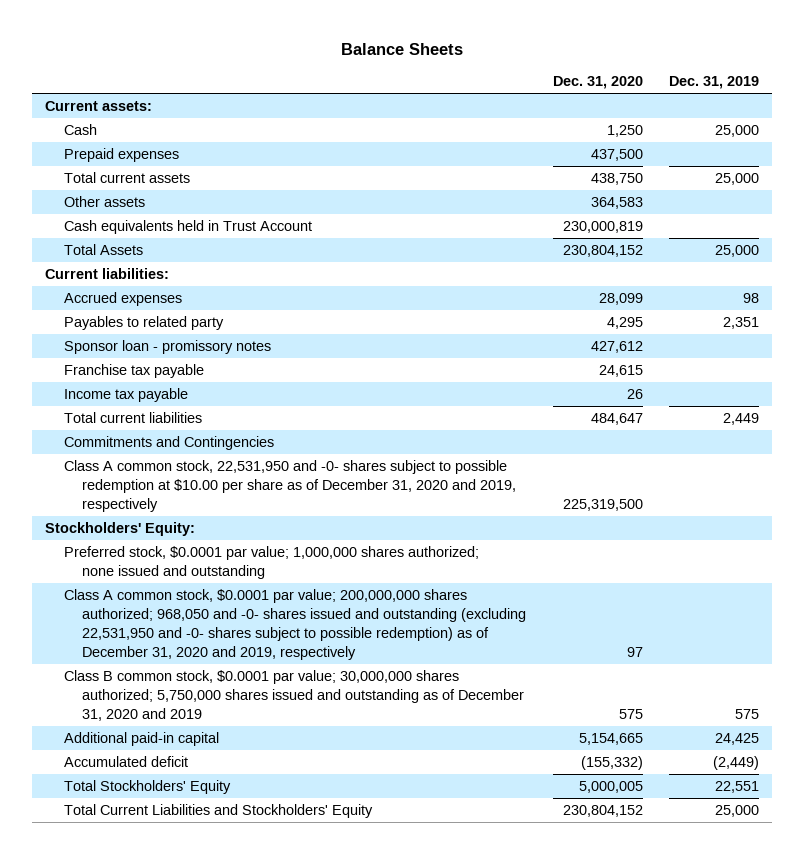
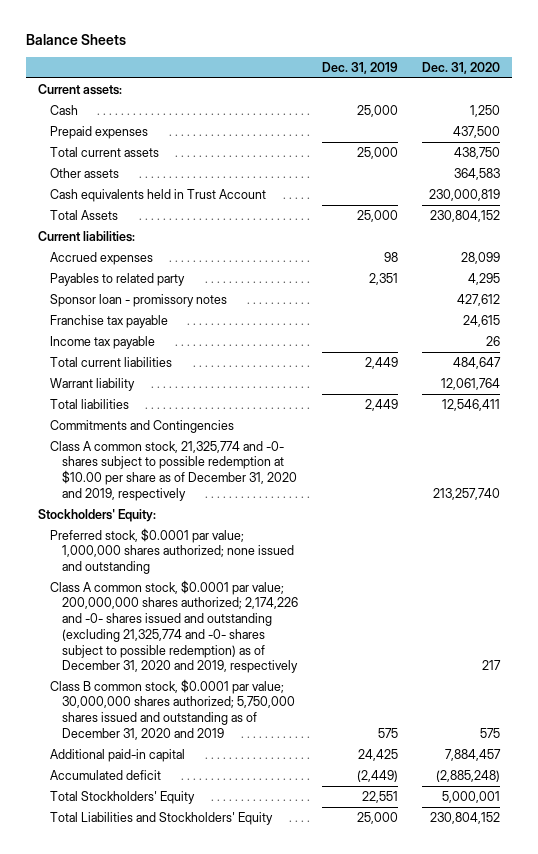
none -> [49,377,135,391] Warrant liability
none -> [49,398,129,409] Total liabilities
[63,459,517,512] Class A common stock, 22,531,950 and -0- shares subject to possible redemption at $10.00 per share as of December 31, 2020 and 2019, respectively -> [49,440,297,501] Class A common stock, 21,325,774 and -0- shares subject to possible redemption at $10.00 per share as of December 31, 2020 and 2019, respectively
[562,498,643,511] 225,319,500 -> [432,487,500,500] 213,257,740
[63,588,527,660] Class A common stock, $0.0001 par value; 200,000,000 shares authorized; 968,050 and -0- shares issued and outstanding (excluding 22,531,950 and -0- shares subject to possible redemption) as of December 31, 2020 and 2019, respectively -> [49,579,298,674] Class A common stock, $0.0001 par value; 200,000,000 shares authorized; 2,174,226 and -0- shares issued and outstanding (excluding 21,325,774 and -0- shares subject to possible redemption) as of December 31, 2020 and 2019, respectively
[626,646,643,657] 97 -> [481,660,501,671] 217
[578,732,643,745] 5,154,665 -> [444,748,501,761] 7,884,457
[580,755,643,770] (155,332) -> [435,769,500,782] (2,885,248)
[578,780,643,793] 5,000,005 -> [441,790,500,803] 5,000,001
[63,803,373,818] Total Current Liabilities and Stockholders' Equity -> [49,811,273,825] Total Liabilities and Stockholders' Equity

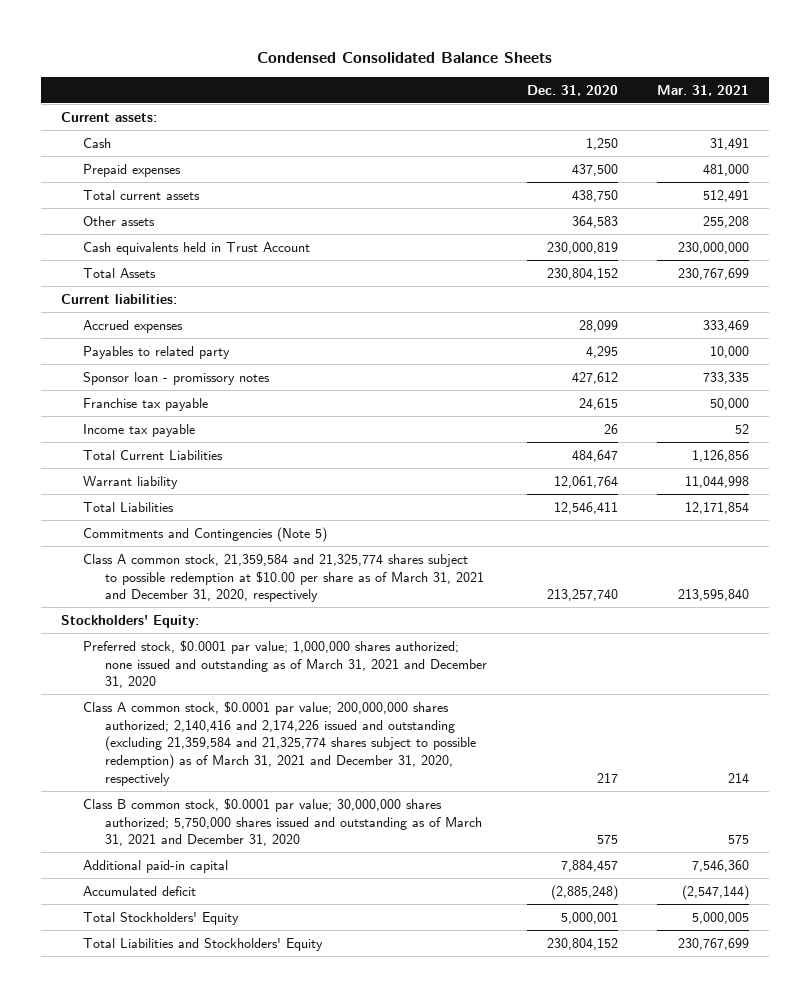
[25,34,126,46] Balance Sheets -> [256,52,552,64] Condensed Consolidated Balance Sheets
[321,62,398,75] Dec. 31, 2019 -> none
none -> [656,84,749,96] Mar. 31, 2021
[49,356,172,367] Total current liabilities -> [83,449,224,460] Total Current Liabilities
[49,398,129,409] Total liabilities -> [83,501,175,512] Total Liabilities
[49,419,234,433] Commitments and Contingencies -> [83,526,328,542] Commitments and Contingencies (Note 5)
[49,440,297,501] Class A common stock, 21,325,774 and -0- shares subject to possible redemption at $10.00 per share as of December 31, 2020 and 2019, respectively -> [83,553,485,603] Class A common stock, 21,359,584 and 21,325,774 shares subject to possible redemption at $10.00 per share as of March 31, 2021 and December 31, 2020, respectively
[49,527,294,575] Preferred stock, $0.0001 par value; 1,000,000 shares authorized; none issued and outstanding -> [83,639,488,689] Preferred stock, $0.0001 par value; 1,000,000 shares authorized; none issued and outstanding as of March 31, 2021 and December 31, 2020
[49,579,298,674] Class A common stock, $0.0001 par value; 200,000,000 shares authorized; 2,174,226 and -0- shares issued and outstanding (excluding 21,325,774 and -0- shares subject to possible redemption) as of December 31, 2020 and 2019, respectively -> [83,700,477,787] Class A common stock, $0.0001 par value; 200,000,000 shares authorized; 2,140,416 and 2,174,226 issued and outstanding (excluding 21,359,584 and 21,325,774 shares subject to possible redemption) as of March 31, 2021 and December 31, 2020, respectively
[49,678,295,740] Class B common stock, $0.0001 par value; 30,000,000 shares authorized; 5,750,000 shares issued and outstanding as of December 31, 2020 and 2019 -> [83,797,483,847] Class B common stock, $0.0001 par value; 30,000,000 shares authorized; 5,750,000 shares issued and outstanding as of March 31, 2021 and December 31, 2020

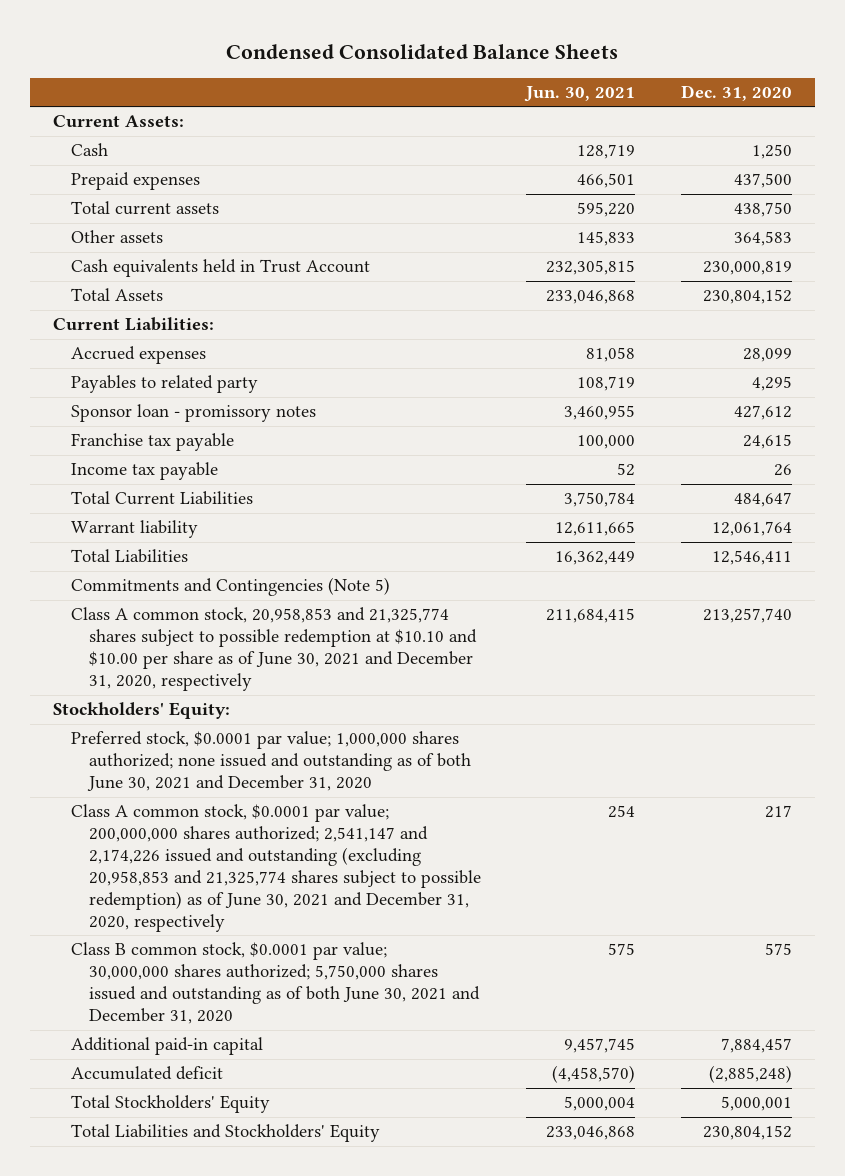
[656,84,749,96] Mar. 31, 2021 -> none
none -> [524,86,636,103] Jun. 30, 2021
[60,111,157,122] Current assets: -> [52,115,184,129] Current Assets:
[60,293,177,304] Current liabilities: -> [52,317,214,332] Current Liabilities:
[83,553,485,603] Class A common stock, 21,359,584 and 21,325,774 shares subject to possible redemption at $10.00 per share as of March 31, 2021 and December 31, 2020, respectively -> [70,607,477,692] Class A common stock, 20,958,853 and 21,325,774 shares subject to possible redemption at $10.10 and $10.00 per share as of June 30, 2021 and December 31, 2020, respectively
[83,639,488,689] Preferred stock, $0.0001 par value; 1,000,000 shares authorized; none issued and outstanding as of March 31, 2021 and December 31, 2020 -> [70,731,471,792] Preferred stock, $0.0001 par value; 1,000,000 shares authorized; none issued and outstanding as of both June 30, 2021 and December 31, 2020
[83,700,477,787] Class A common stock, $0.0001 par value; 200,000,000 shares authorized; 2,140,416 and 2,174,226 issued and outstanding (excluding 21,359,584 and 21,325,774 shares subject to possible redemption) as of March 31, 2021 and December 31, 2020, respectively -> [70,804,481,933] Class A common stock, $0.0001 par value; 200,000,000 shares authorized; 2,541,147 and 2,174,226 issued and outstanding (excluding 20,958,853 and 21,325,774 shares subject to possible redemption) as of June 30, 2021 and December 31, 2020, respectively
[83,797,483,847] Class B common stock, $0.0001 par value; 30,000,000 shares authorized; 5,750,000 shares issued and outstanding as of March 31, 2021 and December 31, 2020 -> [70,942,480,1025] Class B common stock, $0.0001 par value; 30,000,000 shares authorized; 5,750,000 shares issued and outstanding as of both June 30, 2021 and December 31, 2020

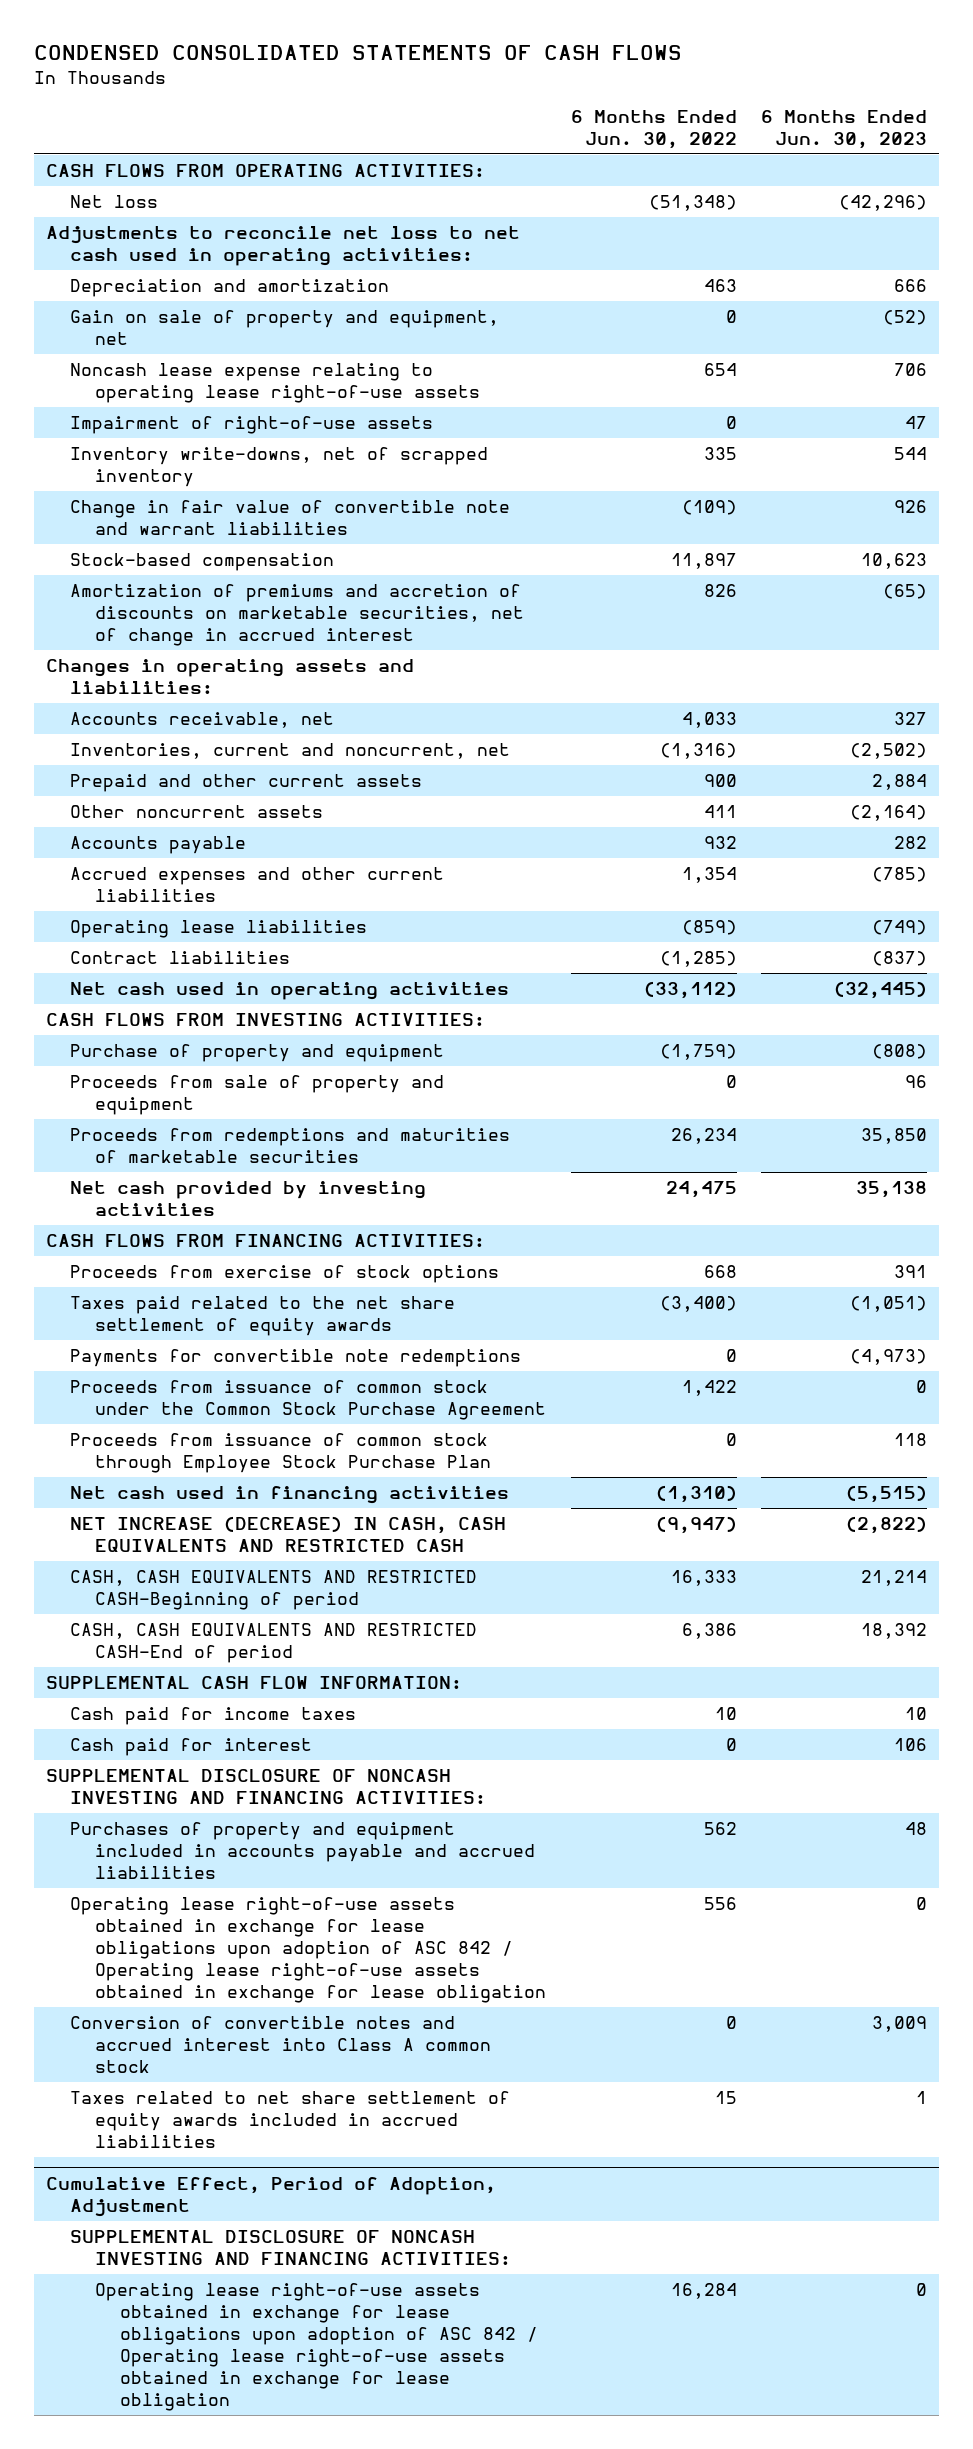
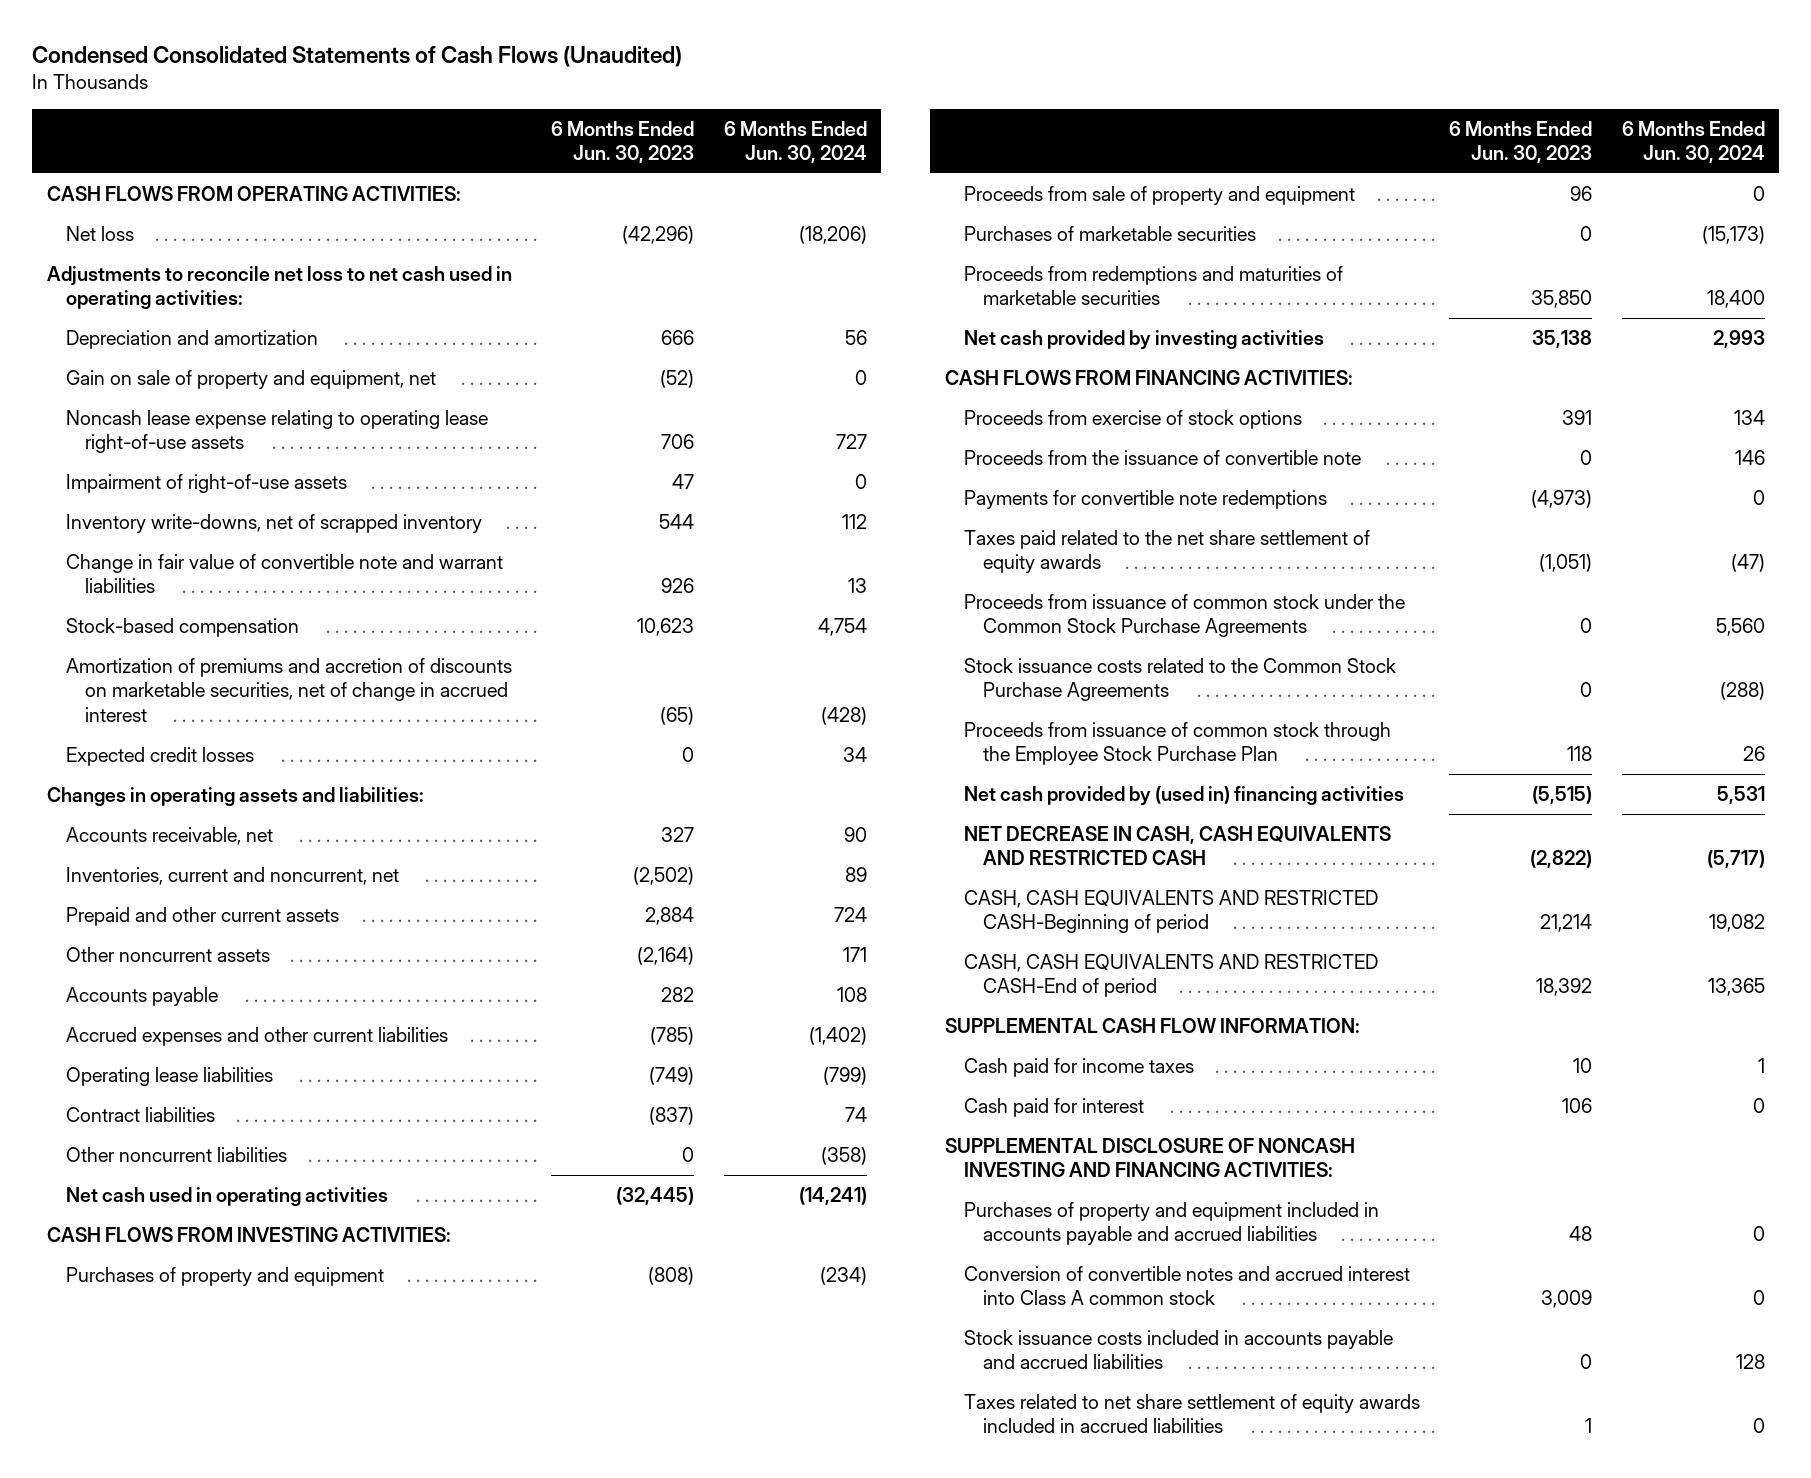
[33,45,682,61] CONDENSED CONSOLIDATED STATEMENTS OF CASH FLOWS -> [32,45,683,67] Condensed Consolidated Statements of Cash Flows (Unaudited)
[570,110,737,150] 6 Months Ended Jun. 30, 2022 -> none
none -> [723,120,867,164] 6 Months Ended Jun. 30, 2024
none -> [66,747,255,767] Expected credit losses
none -> [66,1147,288,1163] Other noncurrent liabilities
[70,1043,445,1062] Purchase of property and equipment -> [66,1267,385,1287] Purchases of property and equipment
none -> [964,226,1257,242] Purchases of marketable securities
none -> [964,450,1362,466] Proceeds from the issuance of convertible note
[70,1295,456,1336] Taxes paid related to the net share settlement of equity awards -> [964,530,1371,574] Taxes paid related to the net share settlement of equity awards
[70,1379,547,1420] Proceeds from issuance of common stock under the Common Stock Purchase Agreement -> [964,594,1406,638] Proceeds from issuance of common stock under the Common Stock Purchase Agreements
none -> [964,658,1397,702] Stock issuance costs related to the Common Stock Purchase Agreements
[70,1432,492,1473] Proceeds from issuance of common stock through Employee Stock Purchase Plan -> [964,722,1392,766] Proceeds from issuance of common stock through the Employee Stock Purchase Plan
[70,1485,510,1504] Net cash used in financing activities -> [964,786,1405,806] Net cash provided by (used in) financing activities
[70,1515,507,1552] NET INCREASE (DECREASE) IN CASH, CASH EQUIVALENTS AND RESTRICTED CASH -> [964,826,1392,866] NET DECREASE IN CASH, CASH EQUIVALENTS AND RESTRICTED CASH
[70,1896,547,2003] Operating lease right-of-use assets obtained in exchange for lease obligations upon adoption of ASC 842 / Operating lease right-of-use assets obtained in exchange for lease obligation -> none
none -> [964,1330,1394,1370] Stock issuance costs included in accounts payable and accrued liabilities
[45,2176,496,2217] Cumulative Effect, Period of Adoption, Adjustment -> none
[70,2229,512,2265] SUPPLEMENTAL DISCLOSURE OF NONCASH INVESTING AND FINANCING ACTIVITIES: -> none
[95,2282,539,2411] Operating lease right-of-use assets obtained in exchange for lease obligations upon adoption of ASC 842 / Operating lease right-of-use assets obtained in exchange for lease obligation -> none

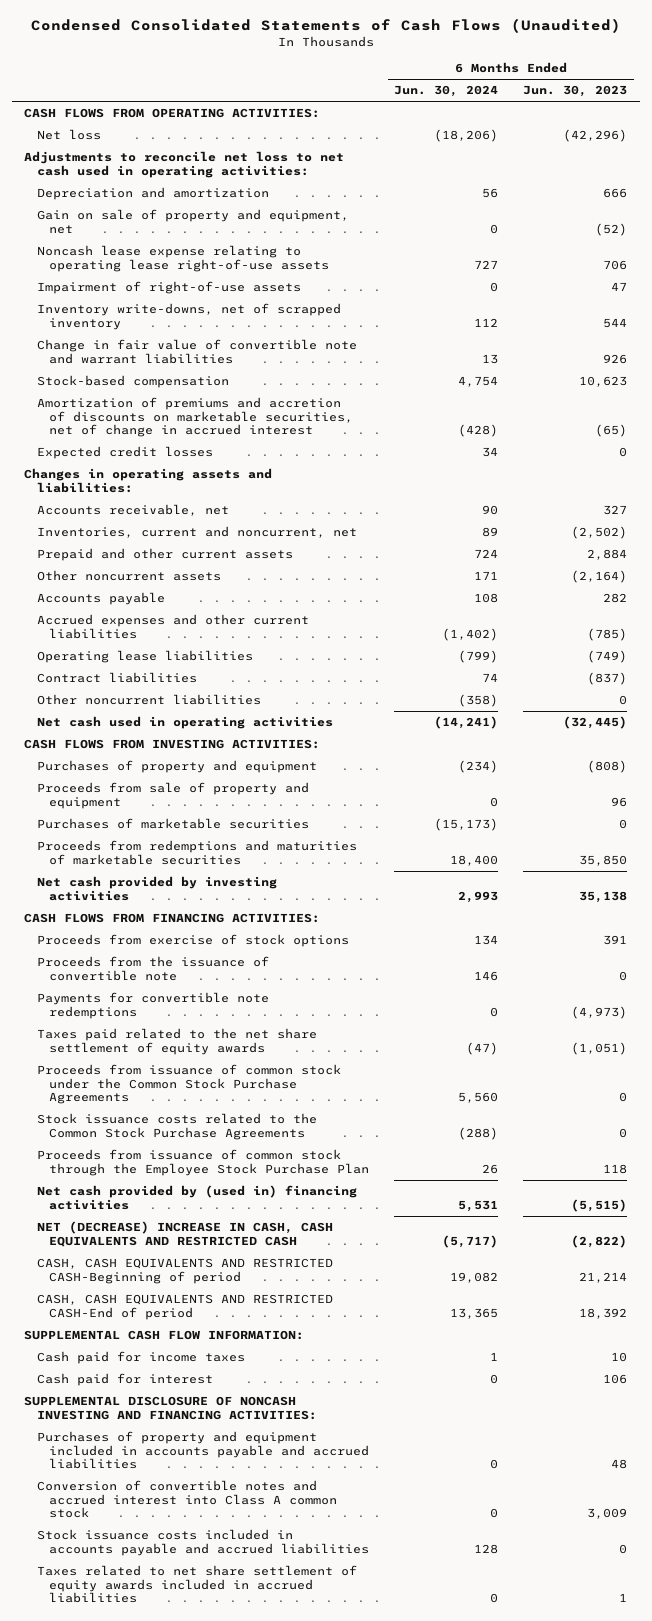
[964,826,1392,866] NET DECREASE IN CASH, CASH EQUIVALENTS AND RESTRICTED CASH -> [36,1221,333,1247] NET (DECREASE) INCREASE IN CASH, CASH EQUIVALENTS AND RESTRICTED CASH

